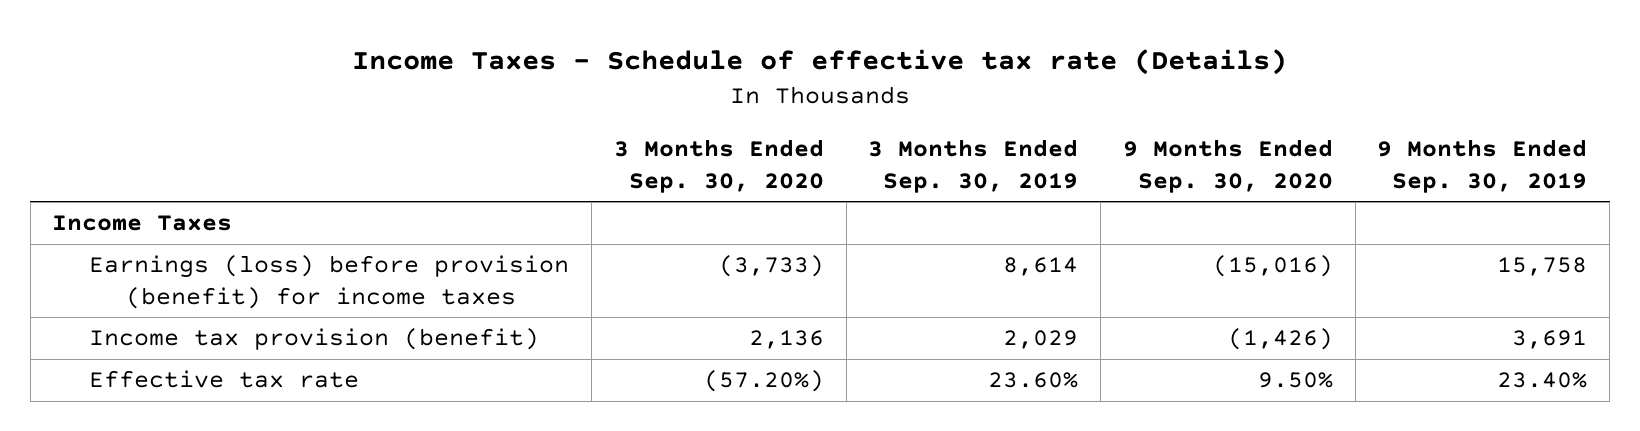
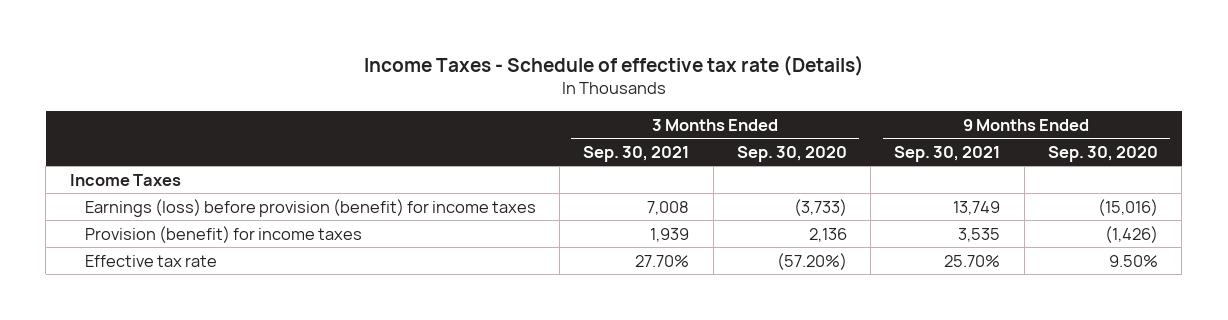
[868,139,1079,193] 3 Months Ended Sep. 30, 2019 -> none
[1377,139,1588,193] 9 Months Ended Sep. 30, 2019 -> none
none -> [583,145,690,162] Sep. 30, 2021
none -> [894,145,1001,162] Sep. 30, 2021
[89,328,540,351] Income tax provision (benefit) -> [84,225,362,243] Provision (benefit) for income taxes

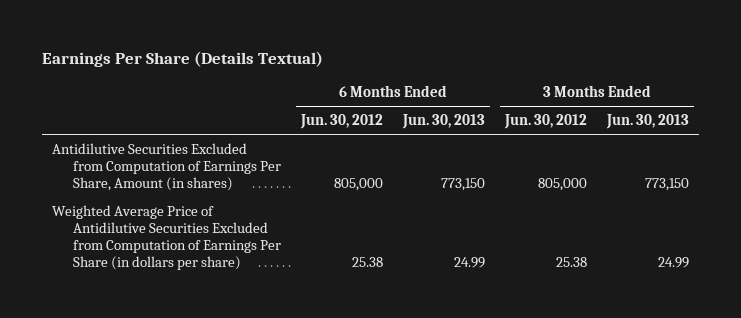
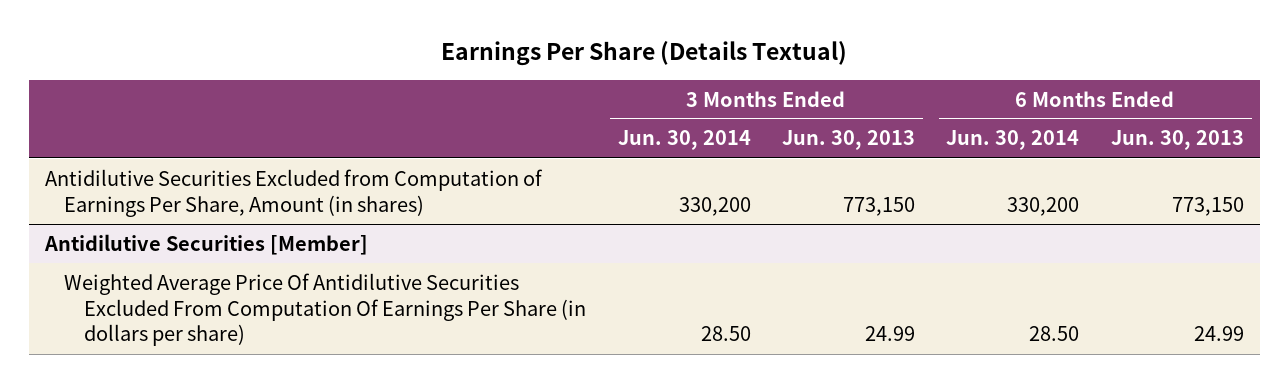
[299,114,383,130] Jun. 30, 2012 -> none
[504,114,588,130] Jun. 30, 2012 -> none
none -> [617,130,751,151] Jun. 30, 2014
none -> [946,130,1080,151] Jun. 30, 2014
none -> [43,233,368,255] Antidilutive Securities [Member]
[51,204,281,270] Weighted Average Price of Antidilutive Securities Excluded from Computation of Earnings Per Share (in dollars per share) -> [64,272,587,347] Weighted Average Price Of Antidilutive Securities Excluded From Computation Of Earnings Per Share (in dollars per share)

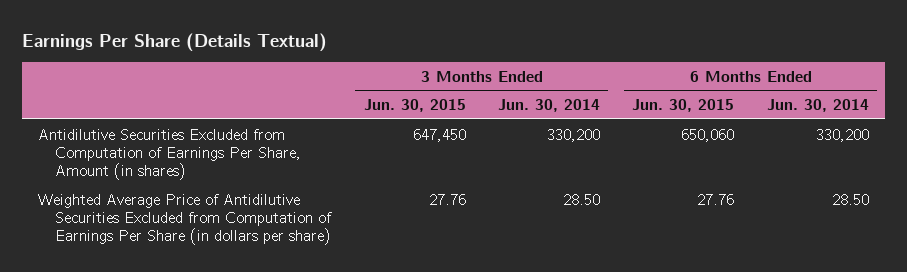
[782,130,916,151] Jun. 30, 2013 -> none
[1110,130,1244,151] Jun. 30, 2013 -> none
none -> [363,99,466,113] Jun. 30, 2015
none -> [632,99,735,113] Jun. 30, 2015
[43,233,368,255] Antidilutive Securities [Member] -> none
[64,272,587,347] Weighted Average Price Of Antidilutive Securities Excluded From Computation Of Earnings Per Share (in dollars per share) -> [38,193,333,245] Weighted Average Price of Antidilutive Securities Excluded from Computation of Earnings Per Share (in dollars per share)

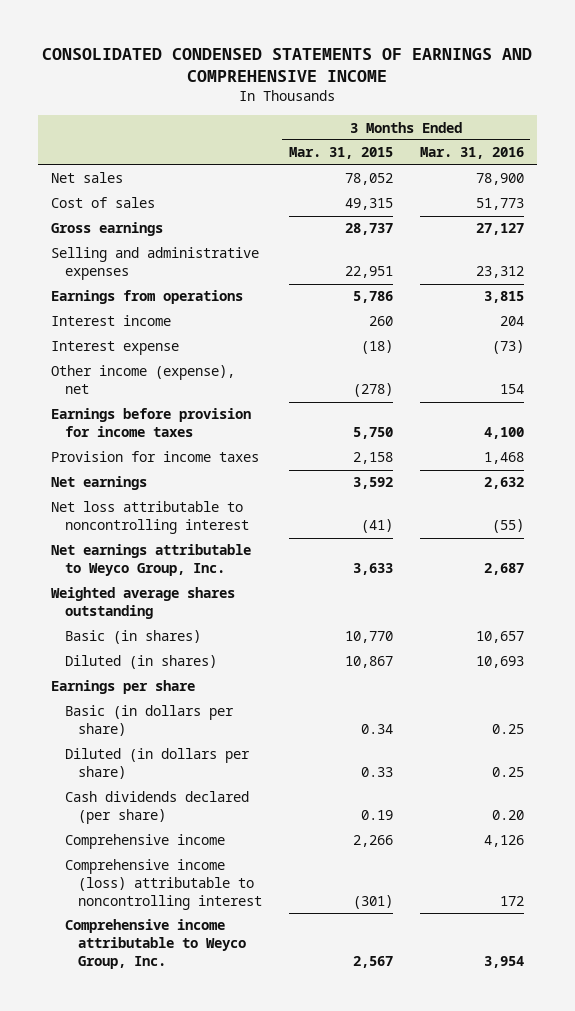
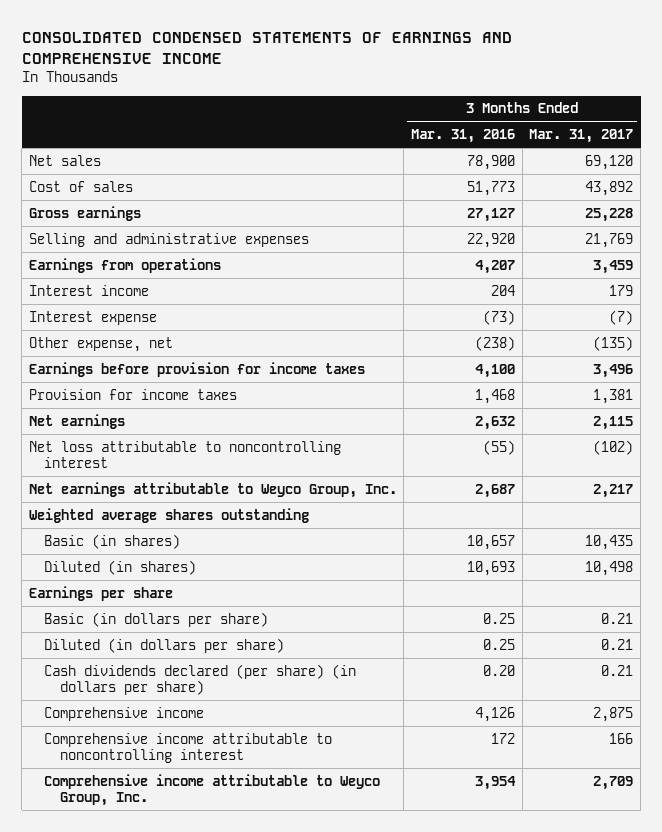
[289,147,394,160] Mar. 31, 2015 -> none
none -> [529,129,634,144] Mar. 31, 2017
[475,266,524,279] 23,312 -> [467,232,516,248] 22,920
[483,291,524,304] 3,815 -> [475,259,516,274] 4,207
[51,365,236,395] Other income (expense), net -> [28,336,173,352] Other expense, net
[499,384,524,395] 154 -> [475,335,516,351] (238)
[64,791,249,825] Cash dividends declared (per share) -> [44,663,357,695] Cash dividends declared (per share) (in dollars per share)
[64,859,263,911] Comprehensive income (loss) attributable to noncontrolling interest -> [44,732,333,763] Comprehensive income attributable to noncontrolling interest

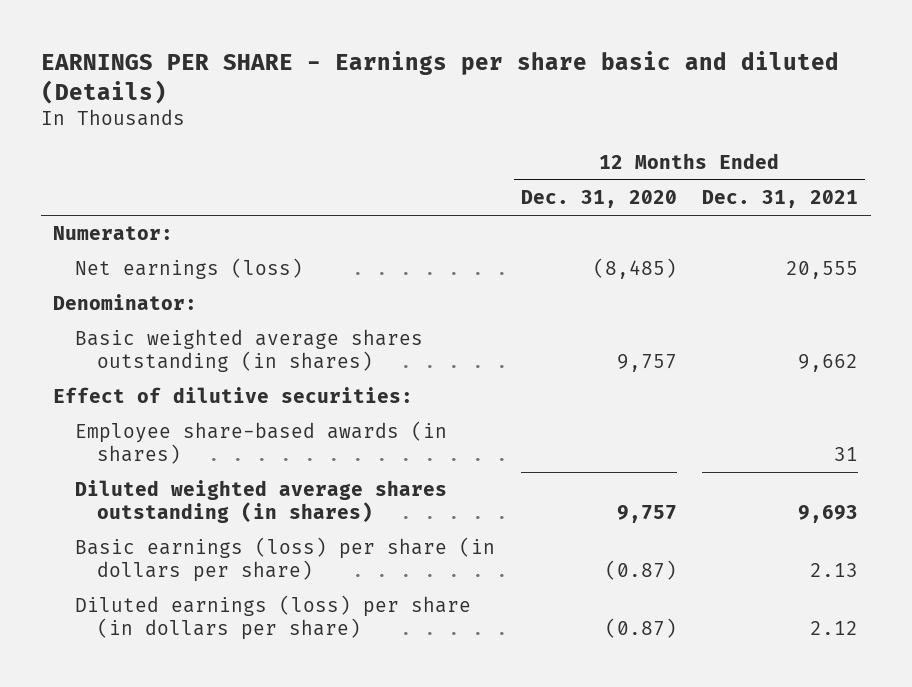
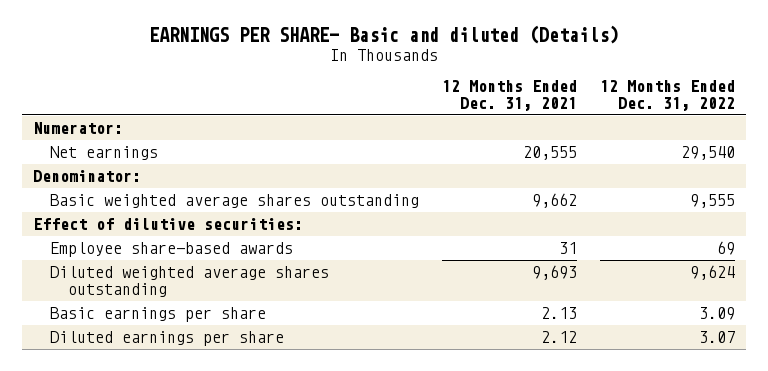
[40,51,839,104] EARNINGS PER SHARE - Earnings per share basic and diluted (Details) -> [148,25,619,45] EARNINGS PER SHARE- Basic and diluted (Details)
[520,190,677,209] Dec. 31, 2020 -> none
none -> [599,80,735,111] 12 Months Ended Dec. 31, 2022
[75,258,304,280] Net earnings (loss) -> [50,146,159,161] Net earnings
[75,329,424,373] Basic weighted average shares outstanding (in shares) -> [50,194,420,209] Basic weighted average shares outstanding
[75,421,448,465] Employee share-based awards (in shares) -> [50,242,294,258] Employee share-based awards
[75,480,448,524] Diluted weighted average shares outstanding (in shares) -> [50,266,330,297] Diluted weighted average shares outstanding
[75,537,496,583] Basic earnings (loss) per share (in dollars per share) -> [50,307,267,323] Basic earnings per share
[75,595,472,641] Diluted earnings (loss) per share (in dollars per share) -> [50,331,285,347] Diluted earnings per share

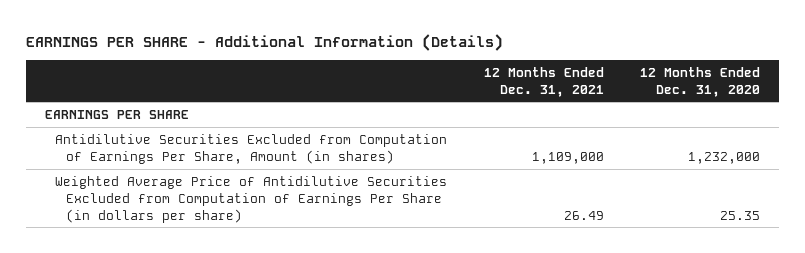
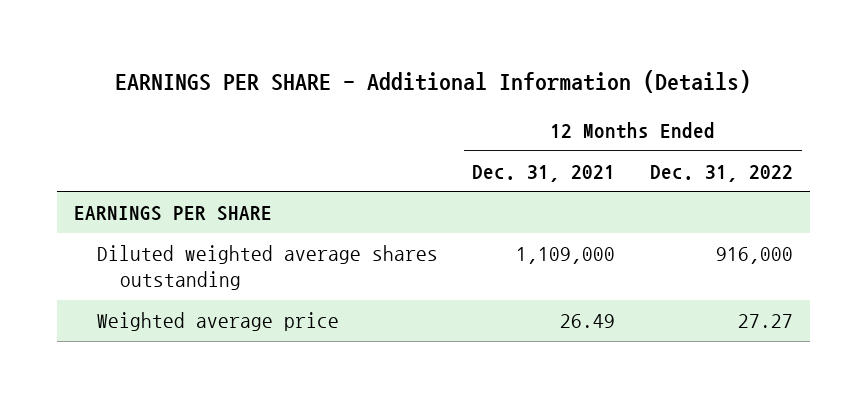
[640,66,761,97] 12 Months Ended Dec. 31, 2020 -> none
none -> [649,164,793,182] Dec. 31, 2022
[55,134,448,164] Antidilutive Securities Excluded from Computation of Earnings Per Share, Amount (in shares) -> [96,245,438,291] Diluted weighted average shares outstanding
[55,176,448,223] Weighted Average Price of Antidilutive Securities Excluded from Computation of Earnings Per Share (in dollars per share) -> [96,312,339,332] Weighted average price

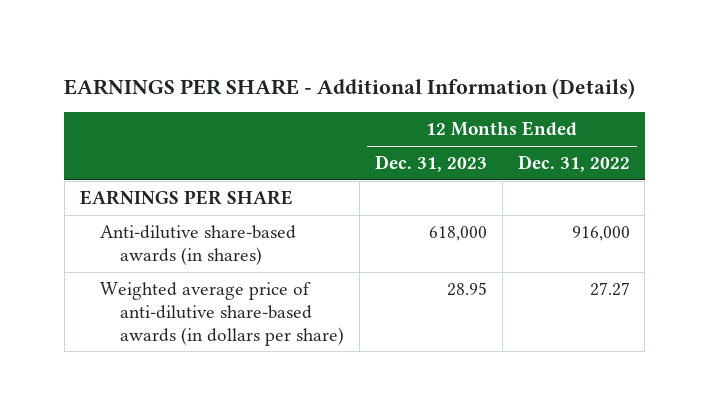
[472,164,616,182] Dec. 31, 2021 -> none
none -> [374,155,487,173] Dec. 31, 2023
[96,245,438,291] Diluted weighted average shares outstanding -> [99,225,296,265] Anti-dilutive share-based awards (in shares)
[96,312,339,332] Weighted average price -> [99,282,345,346] Weighted average price of anti-dilutive share-based awards (in dollars per share)

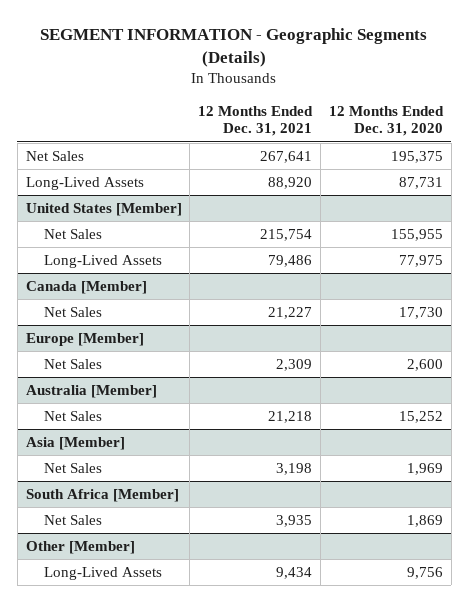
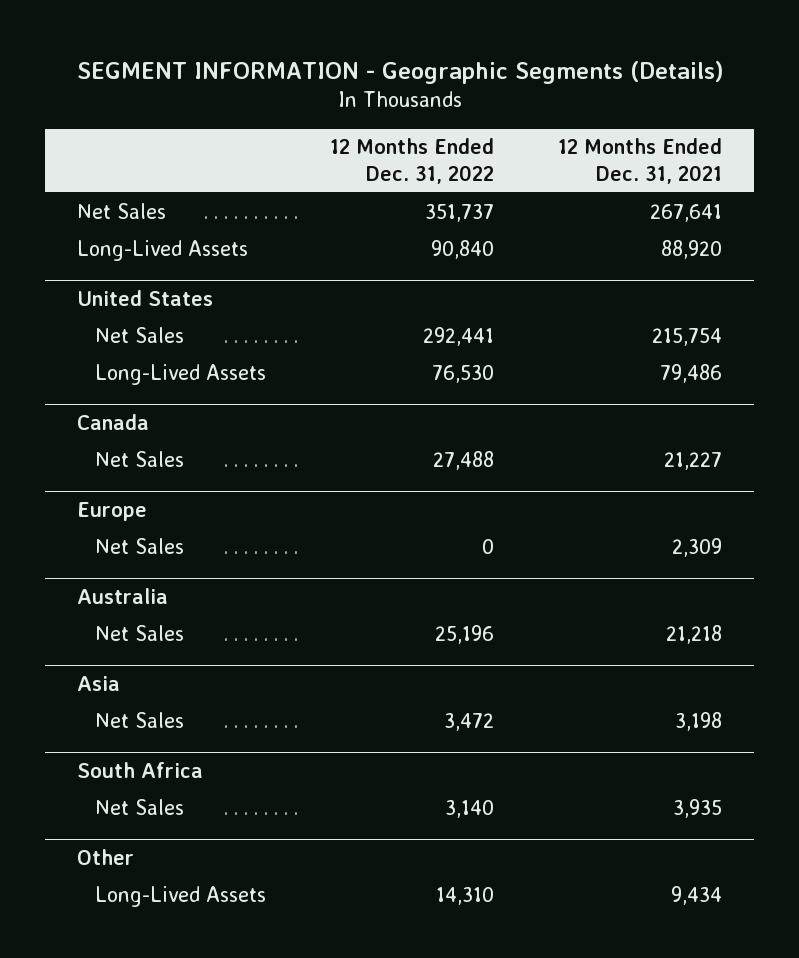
[329,105,445,137] 12 Months Ended Dec. 31, 2020 -> none
none -> [330,138,495,184] 12 Months Ended Dec. 31, 2022
[25,202,182,216] United States [Member] -> [77,289,214,306] United States
[25,280,147,294] Canada [Member] -> [77,413,150,430] Canada
[25,332,144,346] Europe [Member] -> [77,501,148,521] Europe
[25,384,157,398] Australia [Member] -> [77,587,169,604] Australia
[25,436,125,450] Asia [Member] -> [77,675,121,691] Asia
[25,488,179,502] South Africa [Member] -> [77,761,204,778] South Africa
[25,540,135,554] Other [Member] -> [77,848,135,865] Other

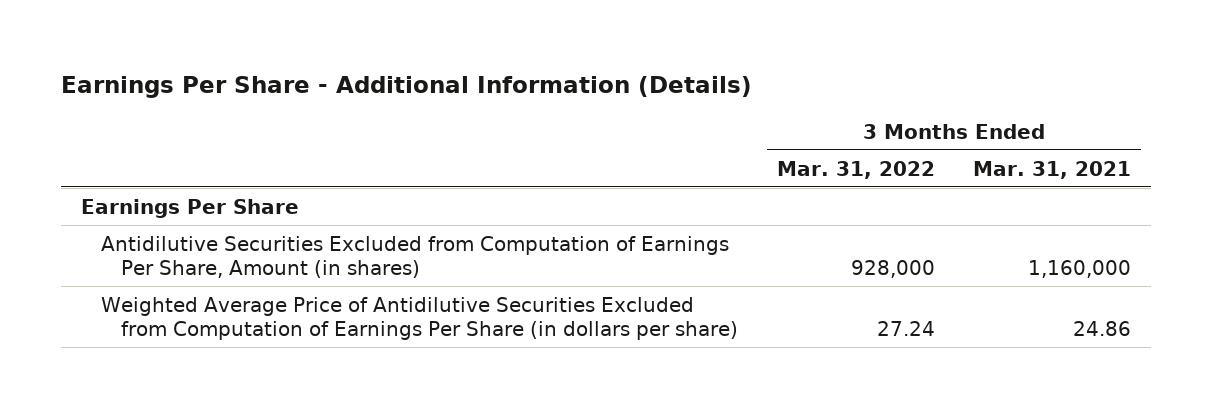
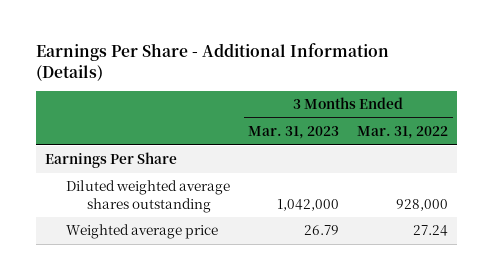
[973,160,1132,179] Mar. 31, 2021 -> none
none -> [248,126,340,140] Mar. 31, 2023
[100,235,729,279] Antidilutive Securities Excluded from Computation of Earnings Per Share, Amount (in shares) -> [66,180,231,213] Diluted weighted average shares outstanding
[100,296,738,341] Weighted Average Price of Antidilutive Securities Excluded from Computation of Earnings Per Share (in dollars per share) -> [66,224,219,240] Weighted average price

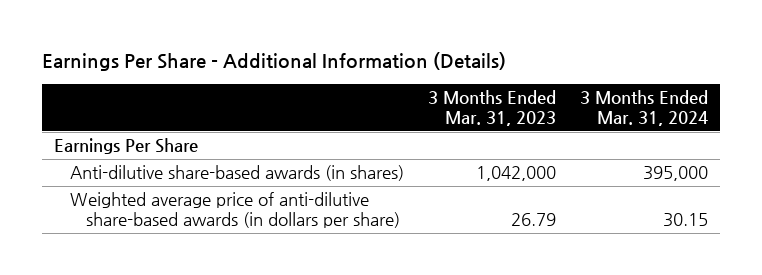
[357,126,449,140] Mar. 31, 2022 -> none
none -> [580,90,709,126] 3 Months Ended Mar. 31, 2024
[66,180,231,213] Diluted weighted average shares outstanding -> [70,165,405,182] Anti-dilutive share-based awards (in shares)
[66,224,219,240] Weighted average price -> [70,192,400,229] Weighted average price of anti-dilutive share-based awards (in dollars per share)

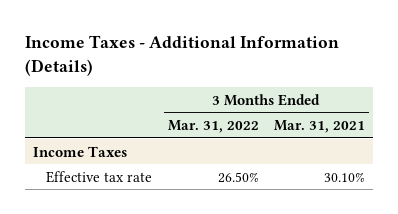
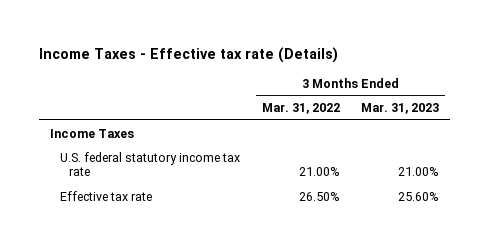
[24,35,339,76] Income Taxes - Additional Information (Details) -> [39,47,339,64] Income Taxes - Effective tax rate (Details)
[274,120,366,134] Mar. 31, 2021 -> none
none -> [361,103,440,115] Mar. 31, 2023
none -> [59,151,240,177] U.S. federal statutory income tax rate

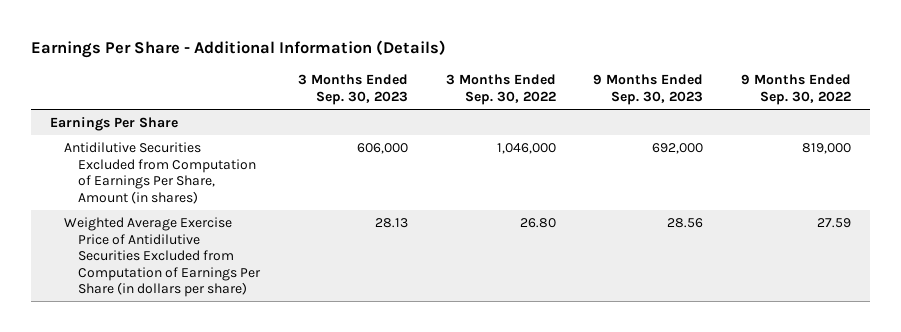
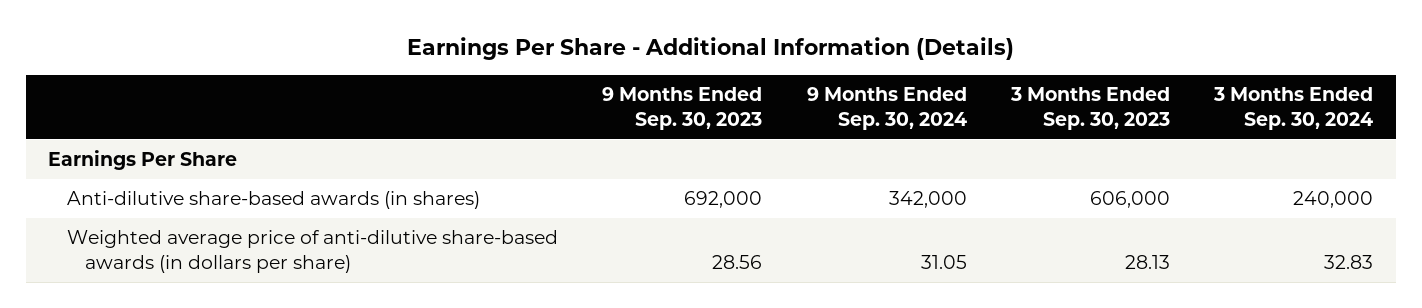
[445,74,556,105] 3 Months Ended Sep. 30, 2022 -> none
[740,74,851,105] 9 Months Ended Sep. 30, 2022 -> none
none -> [806,86,967,130] 9 Months Ended Sep. 30, 2024
none -> [1213,86,1374,130] 3 Months Ended Sep. 30, 2024
[64,142,257,204] Antidilutive Securities Excluded from Computation of Earnings Per Share, Amount (in shares) -> [66,191,480,210] Anti-dilutive share-based awards (in shares)
[64,217,262,298] Weighted Average Exercise Price of Antidilutive Securities Excluded from Computation of Earnings Per Share (in dollars per share) -> [66,230,558,273] Weighted average price of anti-dilutive share-based awards (in dollars per share)

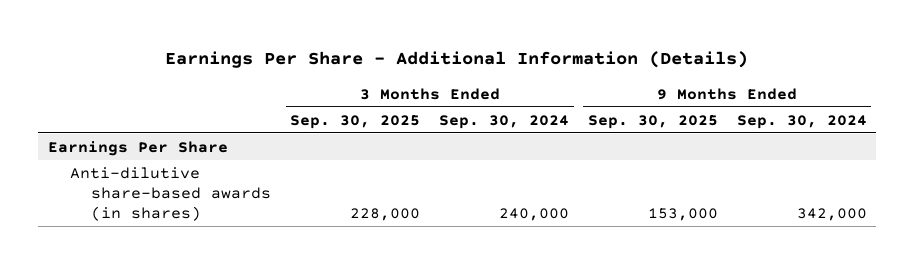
[602,86,763,130] 9 Months Ended Sep. 30, 2023 -> none
[1010,86,1171,130] 3 Months Ended Sep. 30, 2023 -> none
none -> [290,114,421,129] Sep. 30, 2025
none -> [587,114,718,129] Sep. 30, 2025
[66,230,558,273] Weighted average price of anti-dilutive share-based awards (in dollars per share) -> none

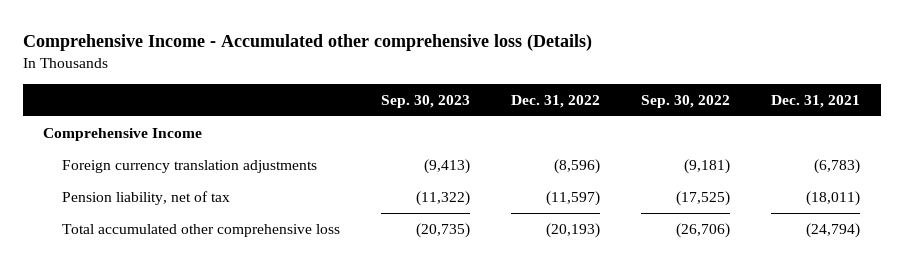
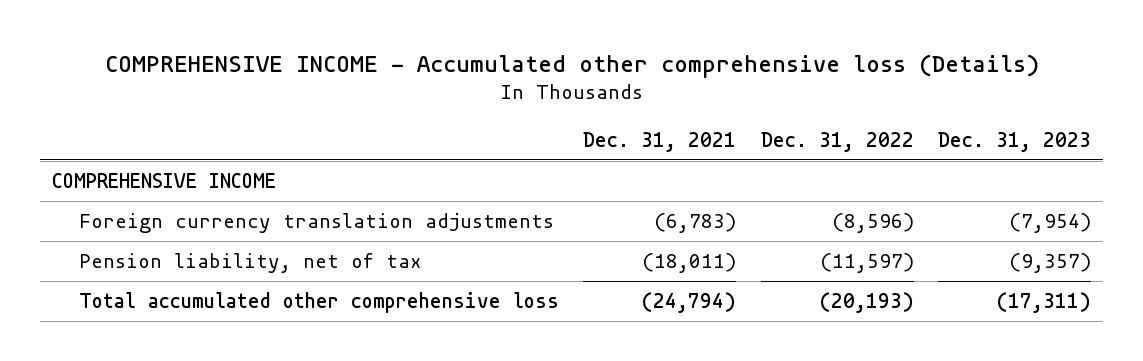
[22,33,592,51] Comprehensive Income - Accumulated other comprehensive loss (Details) -> [104,53,1039,78] COMPREHENSIVE INCOME - Accumulated other comprehensive loss (Details)
[380,94,470,108] Sep. 30, 2023 -> none
[641,94,731,108] Sep. 30, 2022 -> none
none -> [938,131,1092,152] Dec. 31, 2023
[43,128,203,142] Comprehensive Income -> [52,172,277,188] COMPREHENSIVE INCOME

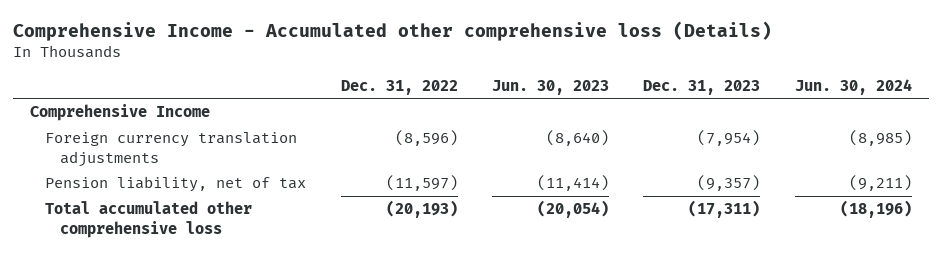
[104,53,1039,78] COMPREHENSIVE INCOME - Accumulated other comprehensive loss (Details) -> [13,20,773,41] Comprehensive Income - Accumulated other comprehensive loss (Details)
[583,131,737,152] Dec. 31, 2021 -> none
none -> [491,79,609,95] Jun. 30, 2023
none -> [794,78,912,95] Jun. 30, 2024
[52,172,277,188] COMPREHENSIVE INCOME -> [30,104,211,122] Comprehensive Income

